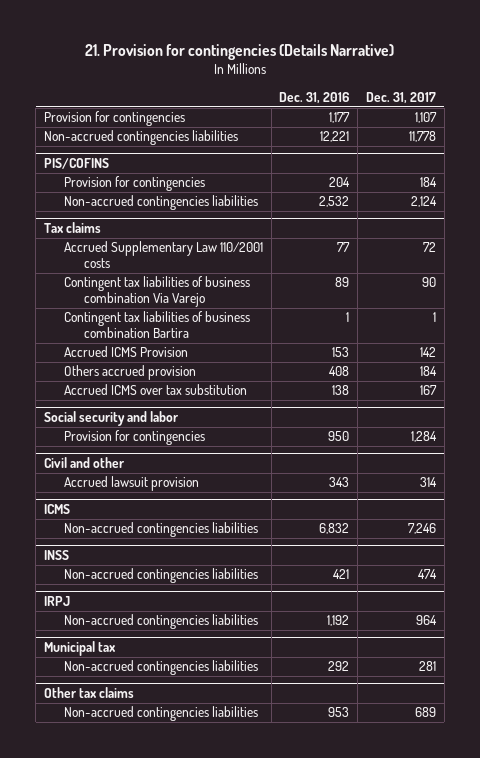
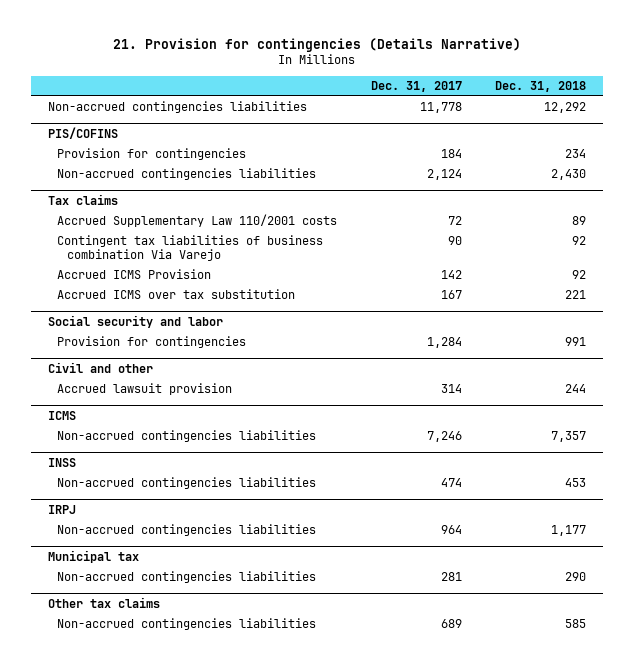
[279,92,350,105] Dec. 31, 2016 -> none
none -> [494,81,586,93] Dec. 31, 2018
[43,111,185,127] Provision for contingencies -> none
[63,311,250,338] Contingent tax liabilities of business combination Bartira -> none
[63,365,196,381] Others accrued provision -> none

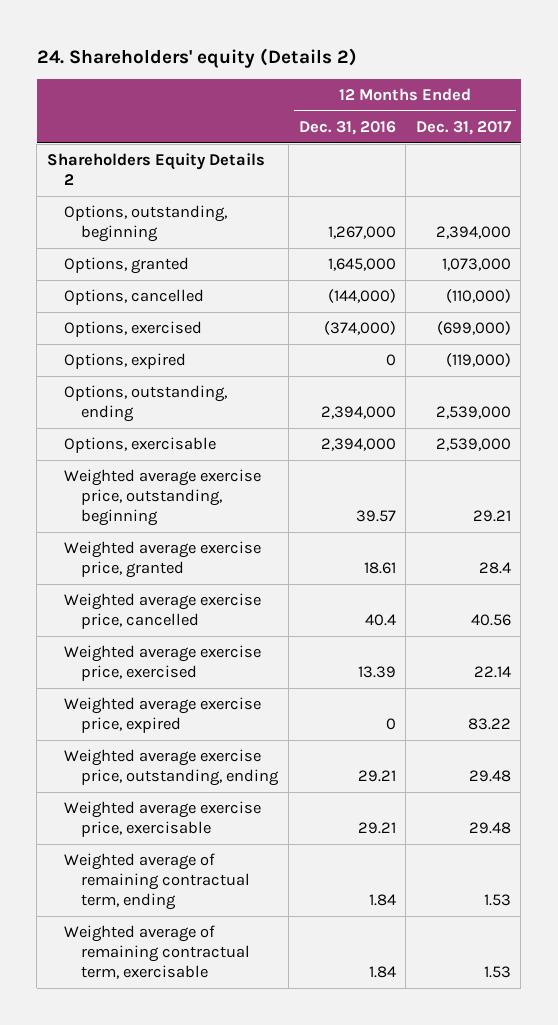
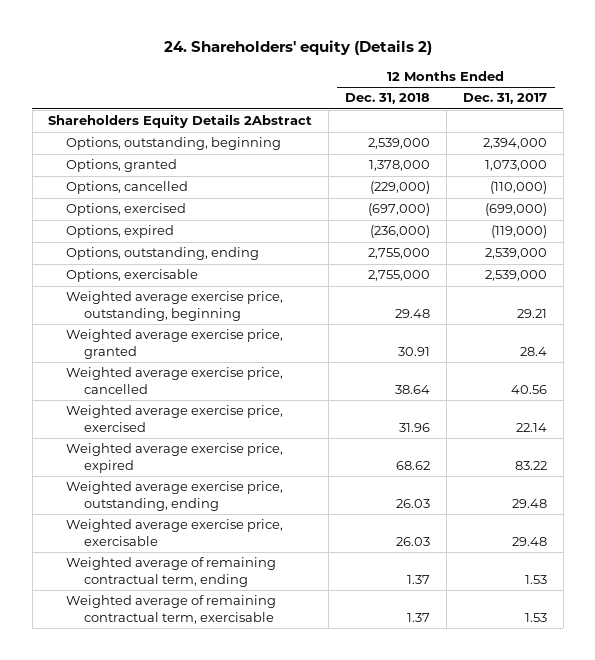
[298,121,396,136] Dec. 31, 2016 -> none
none -> [345,93,431,105] Dec. 31, 2018
[46,153,265,186] Shareholders Equity Details 2 -> [48,114,313,129] Shareholders Equity Details 2Abstract

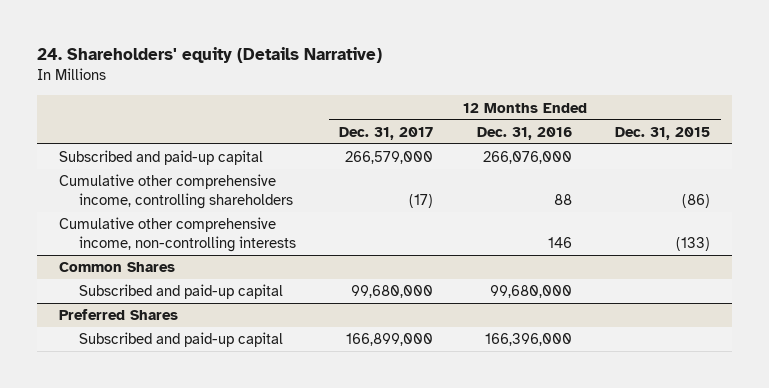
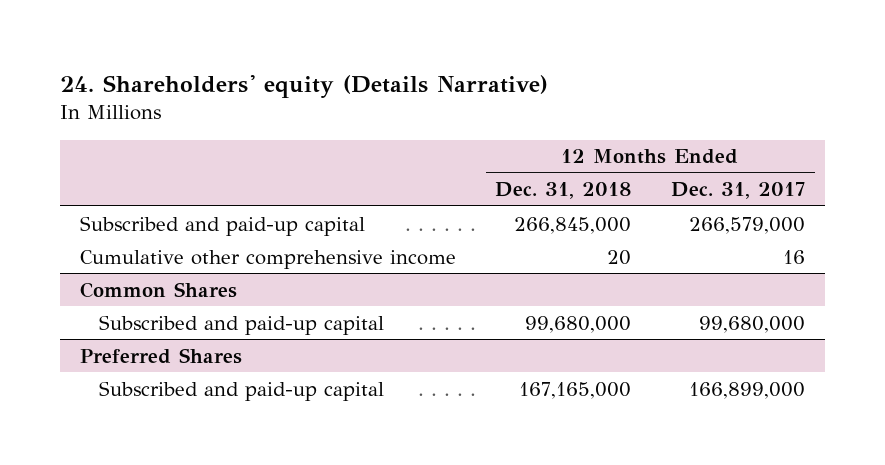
[476,126,572,140] Dec. 31, 2016 -> none
[615,126,711,140] Dec. 31, 2015 -> none
none -> [495,182,632,200] Dec. 31, 2018
[58,217,297,252] Cumulative other comprehensive income, non-controlling interests -> none
[58,174,294,209] Cumulative other comprehensive income, controlling shareholders -> [79,249,456,269] Cumulative other comprehensive income
[409,193,434,208] (17) -> [783,249,806,264] 16

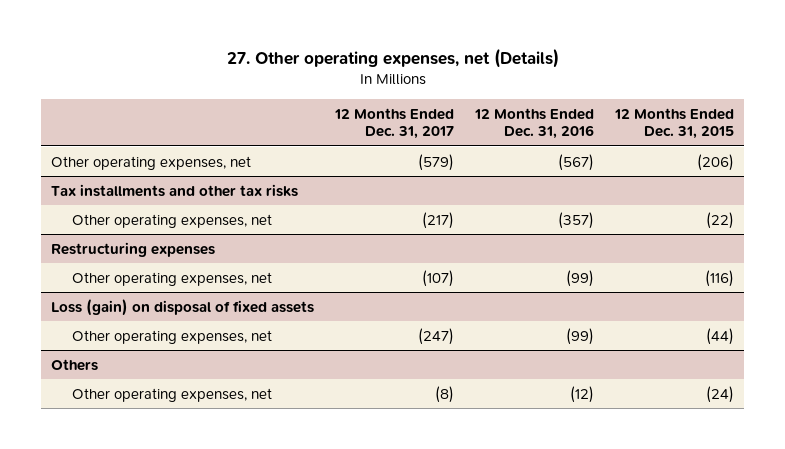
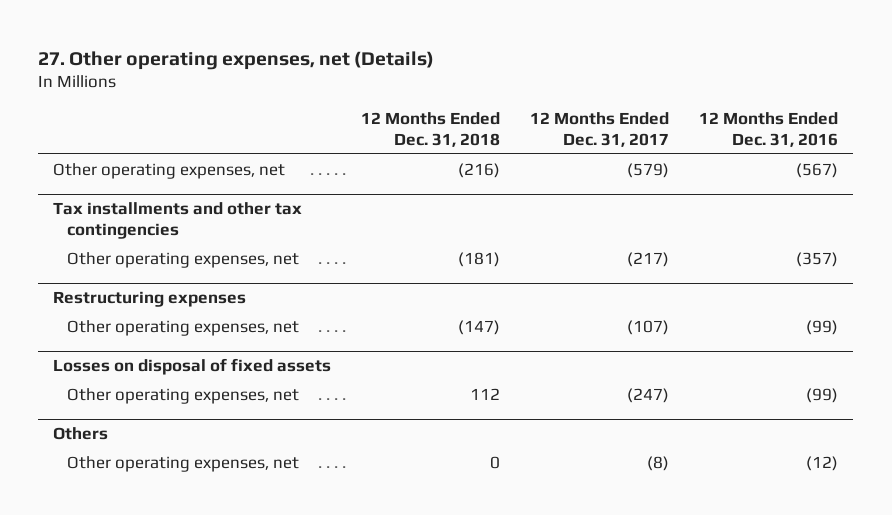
[613,107,734,140] 12 Months Ended Dec. 31, 2015 -> none
none -> [361,112,501,148] 12 Months Ended Dec. 31, 2018
[51,183,299,197] Tax installments and other tax risks -> [53,202,303,240] Tax installments and other tax contingencies
[51,298,315,316] Loss (gain) on disposal of fixed assets -> [53,358,332,376] Losses on disposal of fixed assets

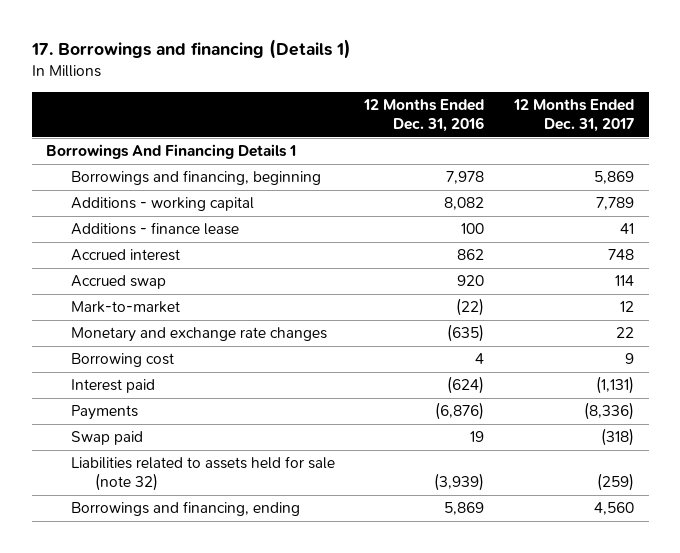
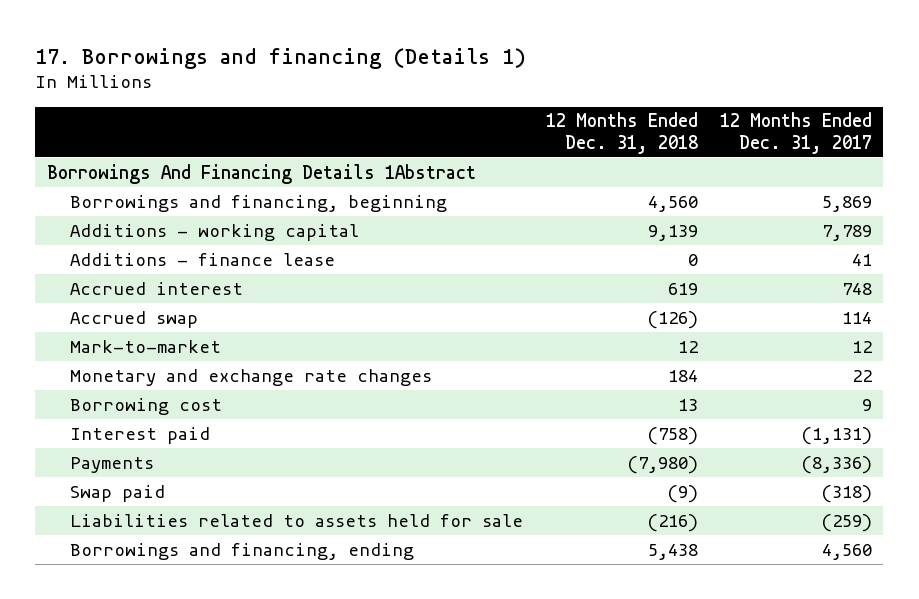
[363,98,485,132] 12 Months Ended Dec. 31, 2016 -> none
none -> [545,112,698,154] 12 Months Ended Dec. 31, 2018
[46,144,297,160] Borrowings And Financing Details 1 -> [46,163,476,184] Borrowings And Financing Details 1Abstract
[70,456,335,492] Liabilities related to assets held for sale (note 32) -> [70,513,524,527] Liabilities related to assets held for sale

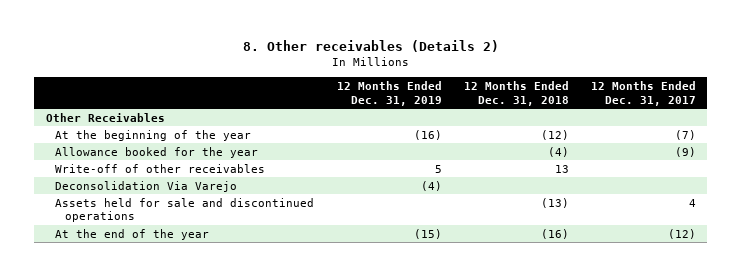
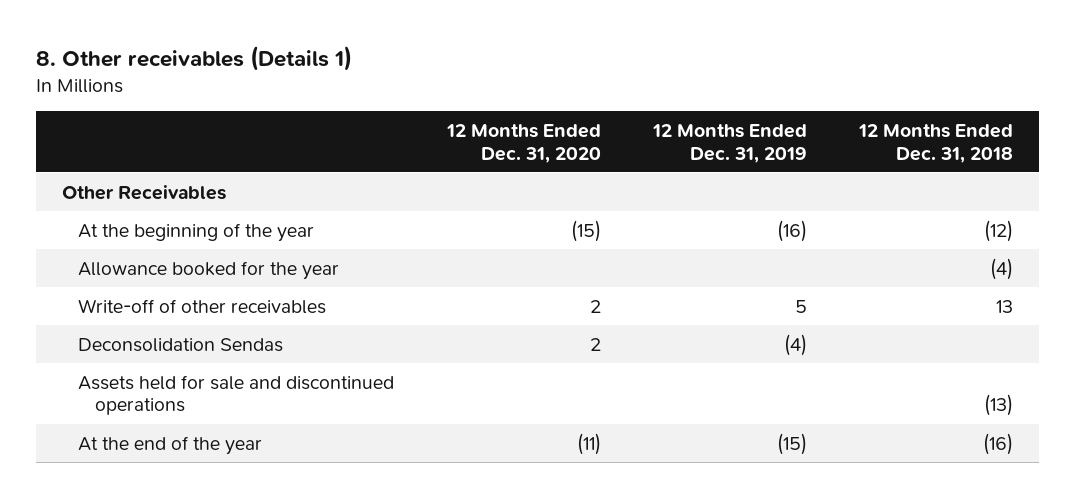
[242,40,499,53] 8. Other receivables (Details 2) -> [35,45,352,71] 8. Other receivables (Details 1)
[591,80,697,106] 12 Months Ended Dec. 31, 2017 -> none
none -> [445,123,601,163] 12 Months Ended Dec. 31, 2020
[55,180,238,192] Deconsolidation Via Varejo -> none
none -> [78,337,284,352] Deconsolidation Sendas

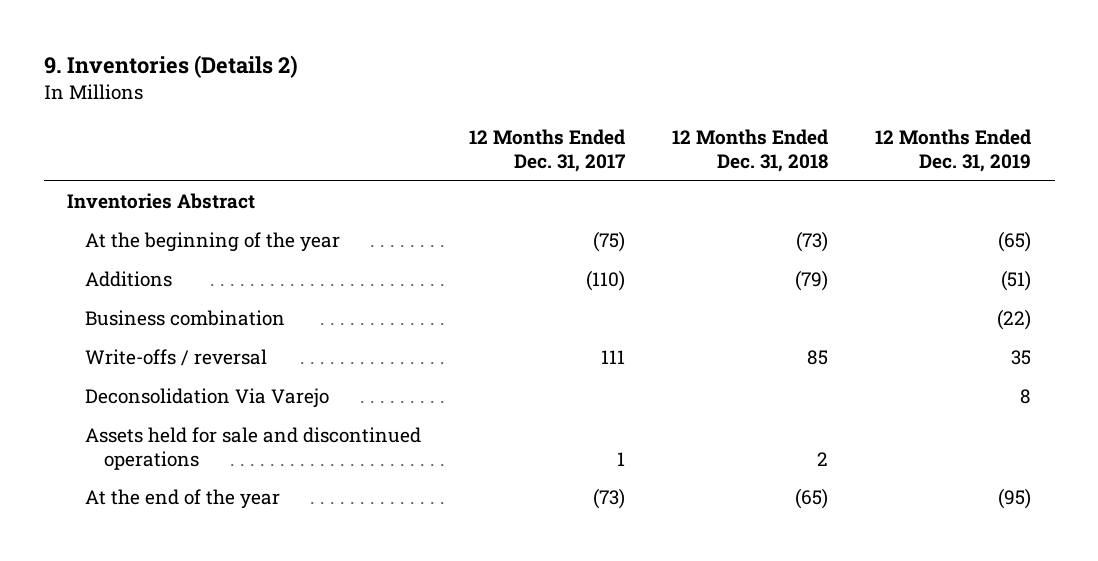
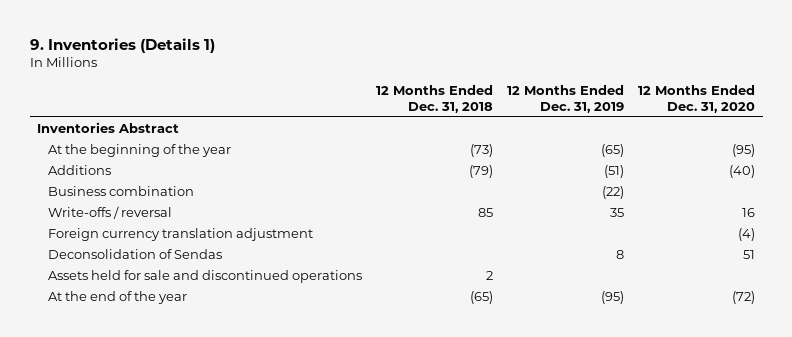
[43,55,298,79] 9. Inventories (Details 2) -> [29,37,215,53] 9. Inventories (Details 1)
[468,129,625,173] 12 Months Ended Dec. 31, 2017 -> none
none -> [638,85,756,113] 12 Months Ended Dec. 31, 2020
[85,388,330,409] Deconsolidation Via Varejo -> none
none -> [47,228,313,242] Foreign currency translation adjustment
none -> [47,249,222,260] Deconsolidation of Sendas

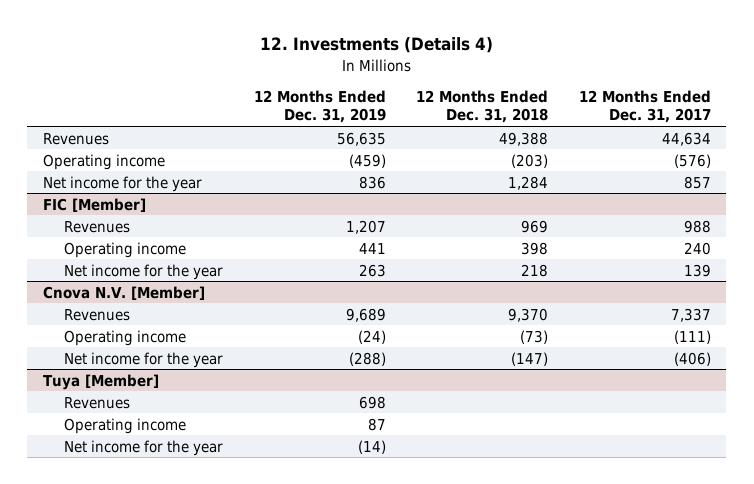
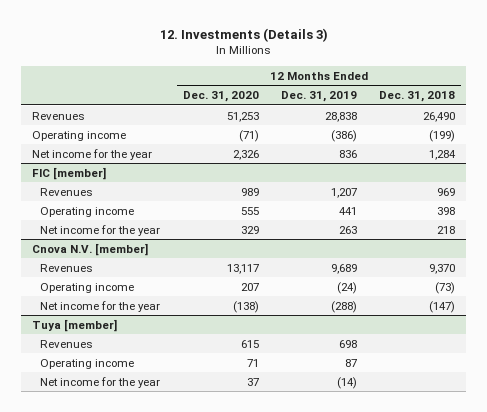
[259,37,493,54] 12. Investments (Details 4) -> [159,27,328,42] 12. Investments (Details 3)
[578,90,711,124] 12 Months Ended Dec. 31, 2017 -> none
none -> [182,91,259,103] Dec. 31, 2020
[336,131,386,146] 56,635 -> [324,111,357,122] 28,838
[499,131,549,146] 49,388 -> [423,111,456,122] 26,490
[348,153,386,168] (459) -> [330,129,357,142] (386)
[511,153,549,168] (203) -> [429,129,456,142] (199)
[42,197,146,212] FIC [Member] -> [32,166,107,180] FIC [member]
[42,285,205,300] Cnova N.V. [Member] -> [32,242,149,256] Cnova N.V. [member]
[42,373,159,390] Tuya [Member] -> [32,318,118,332] Tuya [member]

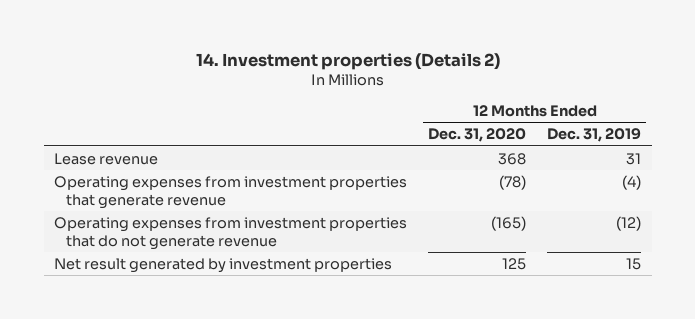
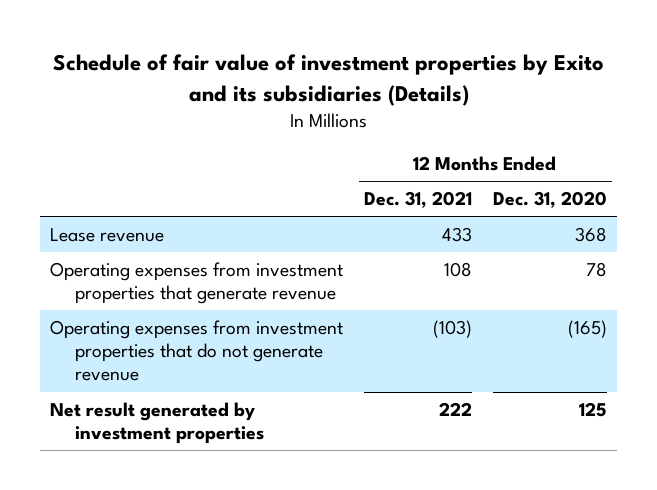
[195,52,500,70] 14. Investment properties (Details 2) -> [52,54,604,106] Schedule of fair value of investment properties by Exito and its subsidiaries (Details)
[547,128,642,143] Dec. 31, 2019 -> none
none -> [364,191,473,209] Dec. 31, 2021
[499,174,527,190] (78) -> [585,261,607,277] 78

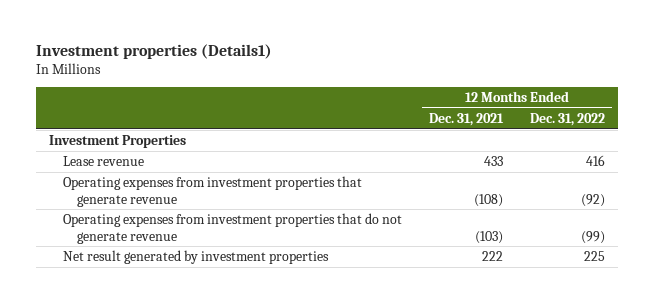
[52,54,604,106] Schedule of fair value of investment properties by Exito and its subsidiaries (Details) -> [35,44,272,60] Investment properties (Details1)
[492,191,607,209] Dec. 31, 2020 -> none
none -> [529,112,605,126] Dec. 31, 2022
none -> [49,134,187,148] Investment Properties
[444,261,473,277] 108 -> [473,193,503,207] (108)

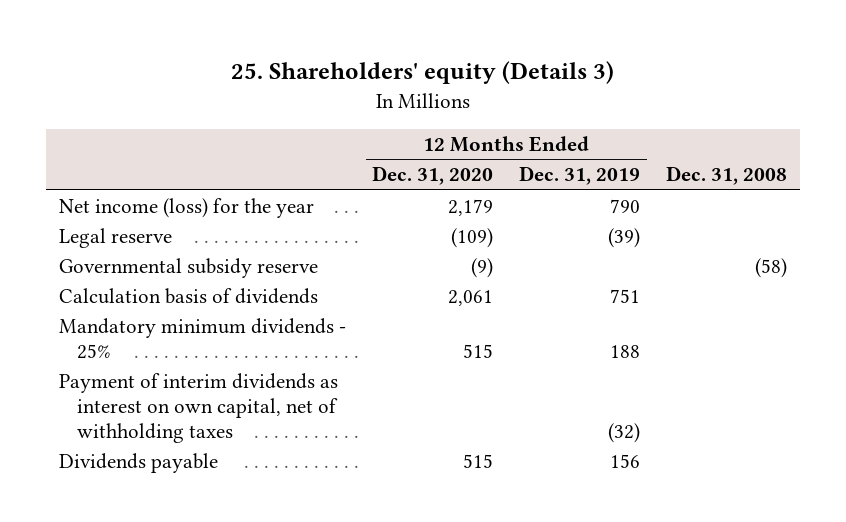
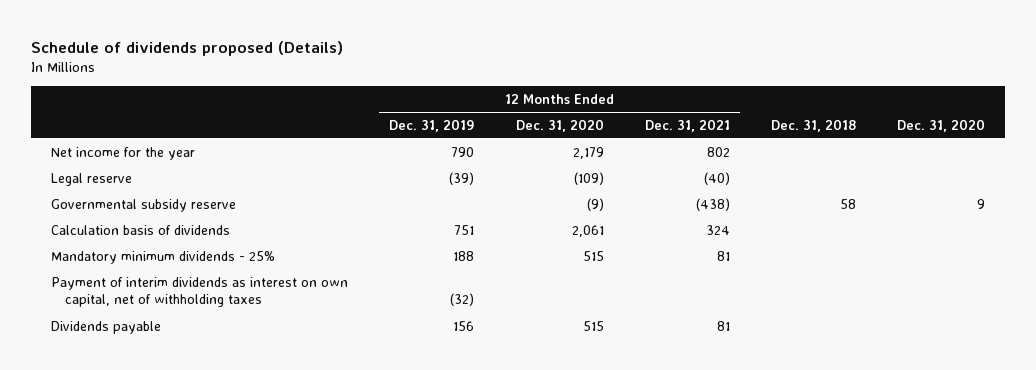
[231,61,615,85] 25. Shareholders' equity (Details 3) -> [30,40,343,56] Schedule of dividends proposed (Details)
[666,166,788,186] Dec. 31, 2008 -> none
none -> [644,118,730,132] Dec. 31, 2021
none -> [770,118,856,132] Dec. 31, 2018
none -> [896,118,985,132] Dec. 31, 2020
[59,198,315,219] Net income (loss) for the year -> [51,146,196,160] Net income for the year

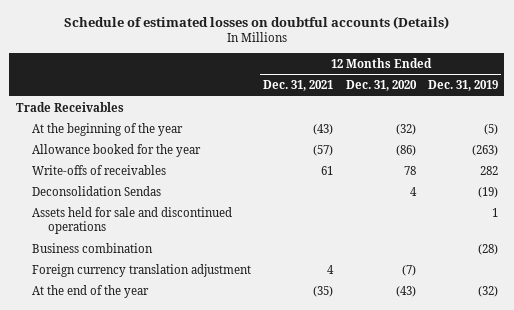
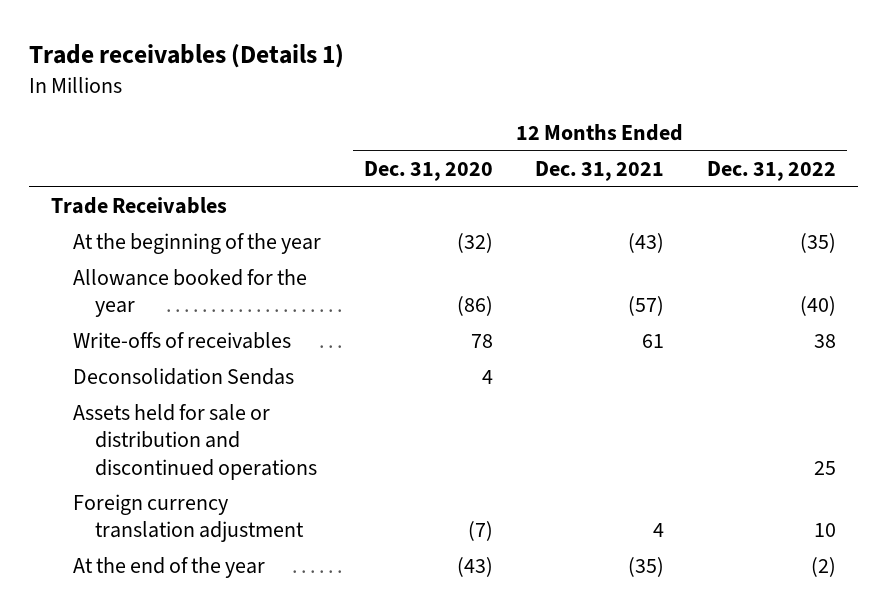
[63,15,449,29] Schedule of estimated losses on doubtful accounts (Details) -> [29,44,345,69] Trade receivables (Details 1)
[428,80,499,92] Dec. 31, 2019 -> none
none -> [707,160,837,181] Dec. 31, 2022
[31,242,153,253] Business combination -> none
[31,206,232,235] Assets held for sale and discontinued operations -> [72,404,317,480] Assets held for sale or distribution and discontinued operations

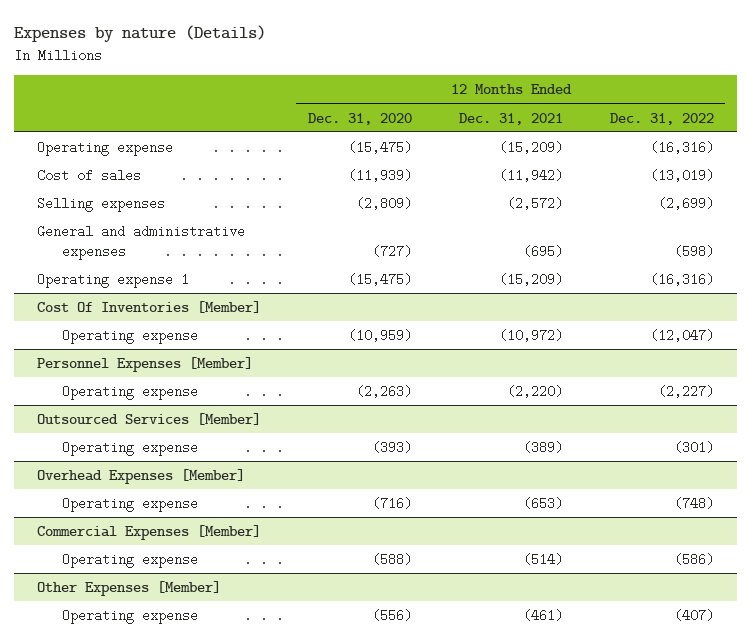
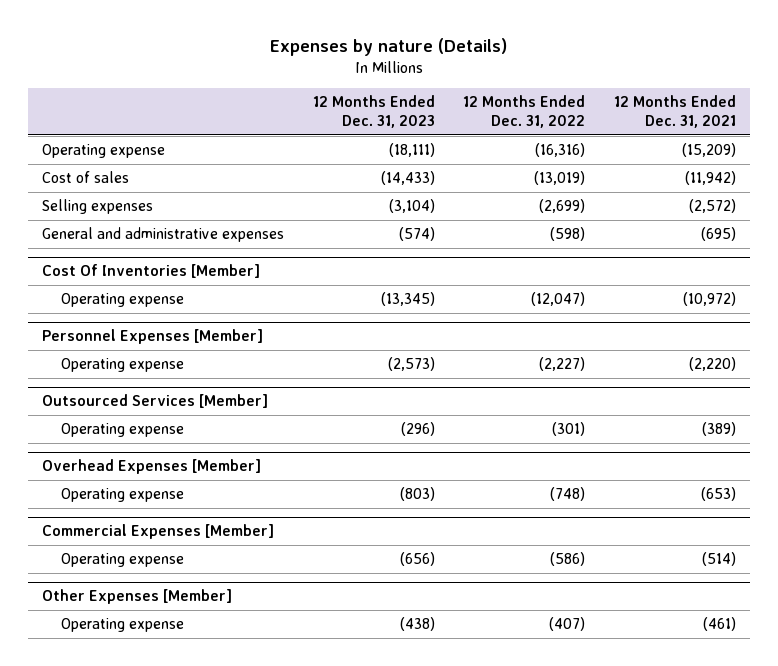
[307,112,412,125] Dec. 31, 2020 -> none
none -> [312,95,435,128] 12 Months Ended Dec. 31, 2023
[36,272,189,288] Operating expense 1 -> none

